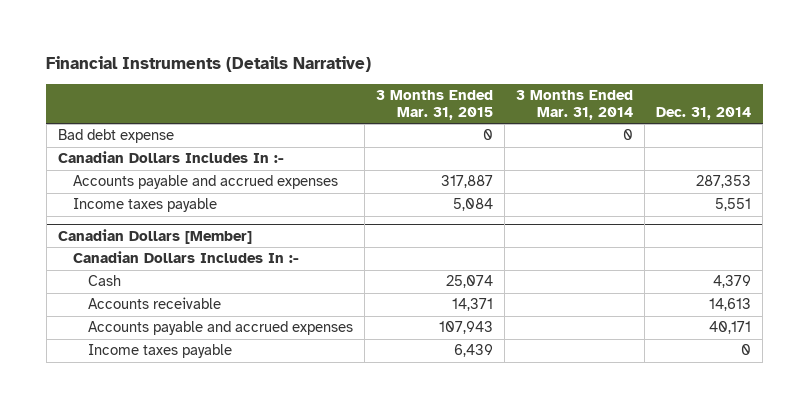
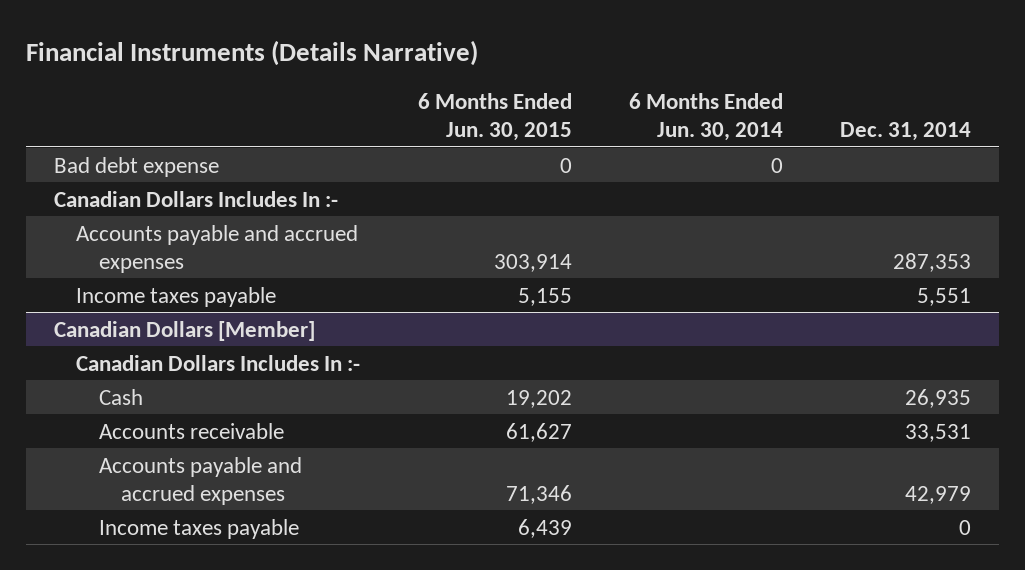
[375,89,493,120] 3 Months Ended Mar. 31, 2015 -> none
[516,89,634,120] 3 Months Ended Mar. 31, 2014 -> none
none -> [417,92,572,141] 6 Months Ended Jun. 30, 2015
none -> [628,92,783,141] 6 Months Ended Jun. 30, 2014
[713,275,752,289] 4,379 -> [904,388,971,408] 26,935
[709,298,752,312] 14,613 -> [904,423,971,442] 33,531
[709,321,752,335] 40,171 -> [904,485,971,504] 42,979

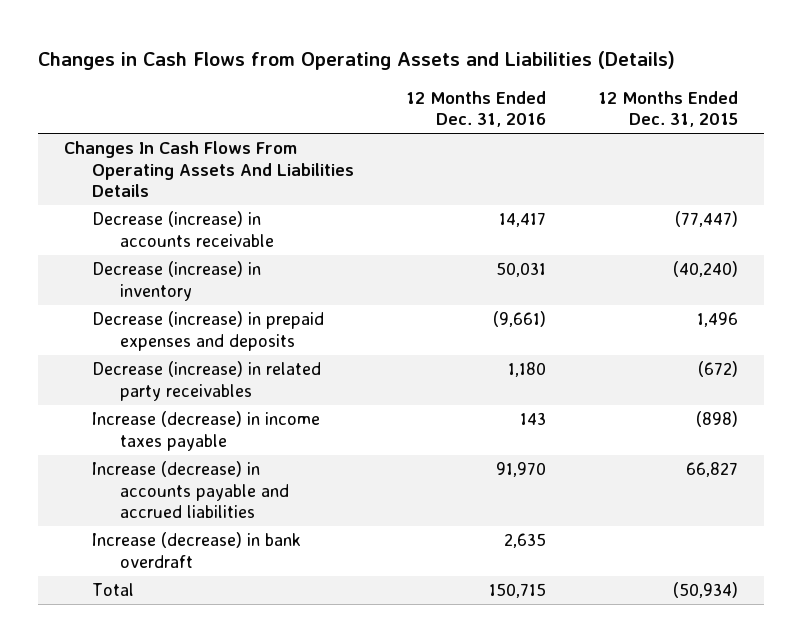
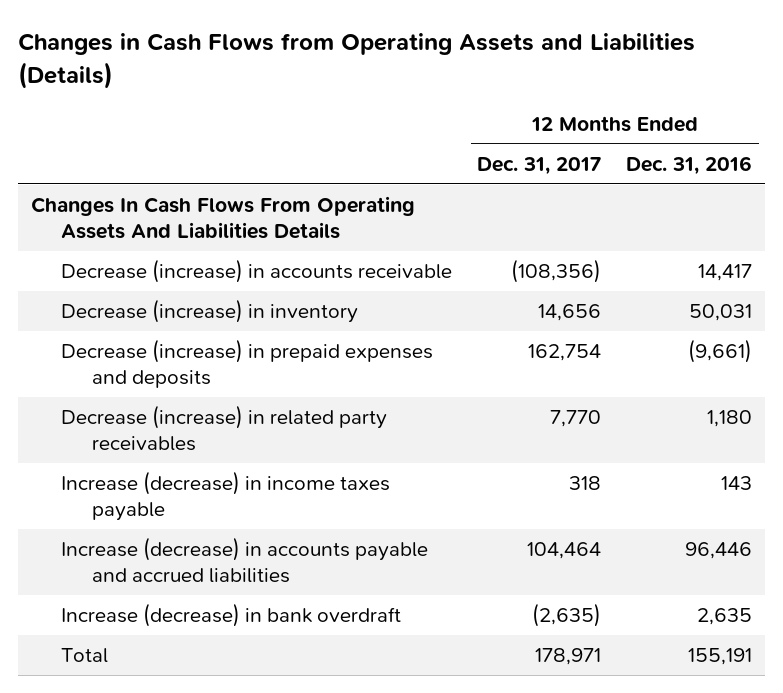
[597,90,738,128] 12 Months Ended Dec. 31, 2015 -> none
none -> [477,156,602,175] Dec. 31, 2017
[495,462,546,478] 91,970 -> [685,542,753,560] 96,446
[488,583,546,599] 150,715 -> [688,648,753,666] 155,191

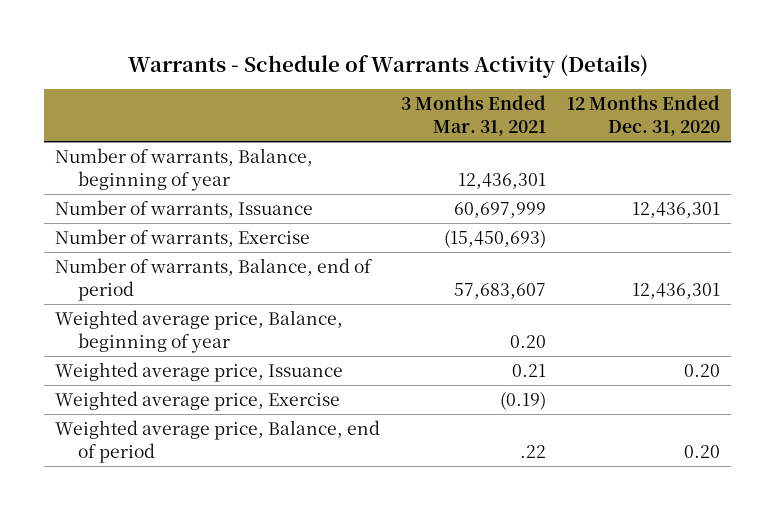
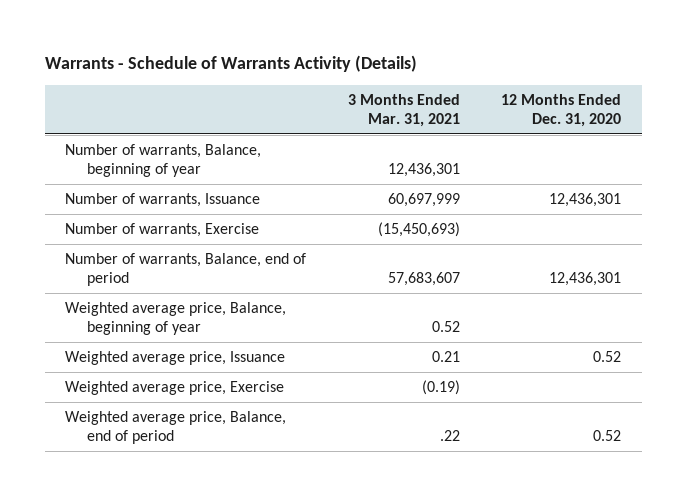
[510,334,547,348] 0.20 -> [431,320,460,332] 0.52
[684,363,721,377] 0.20 -> [593,351,622,363] 0.52
[684,444,721,458] 0.20 -> [593,429,622,441] 0.52

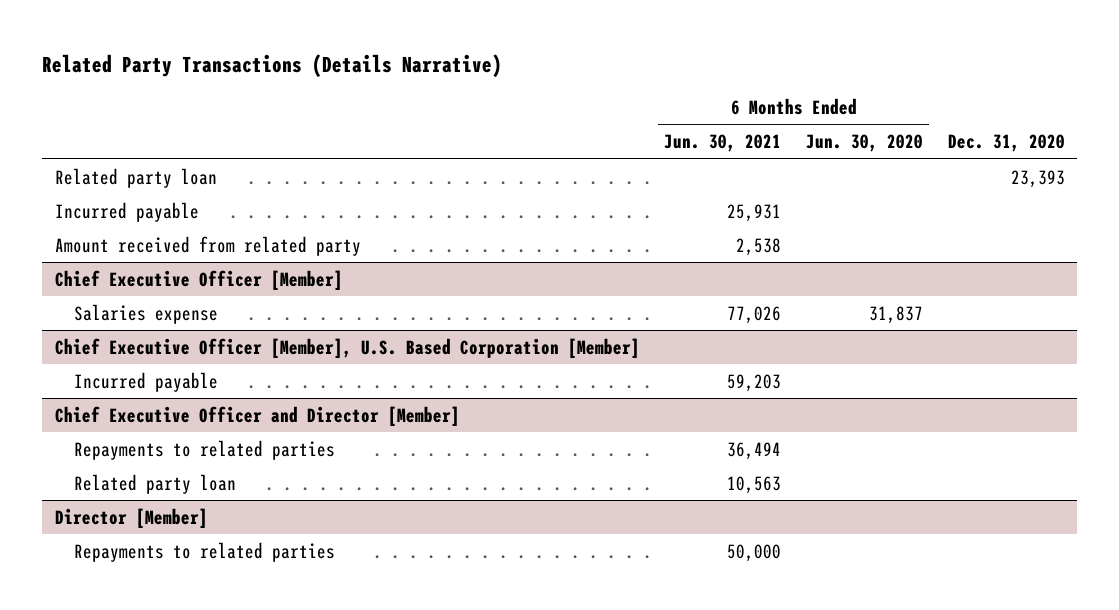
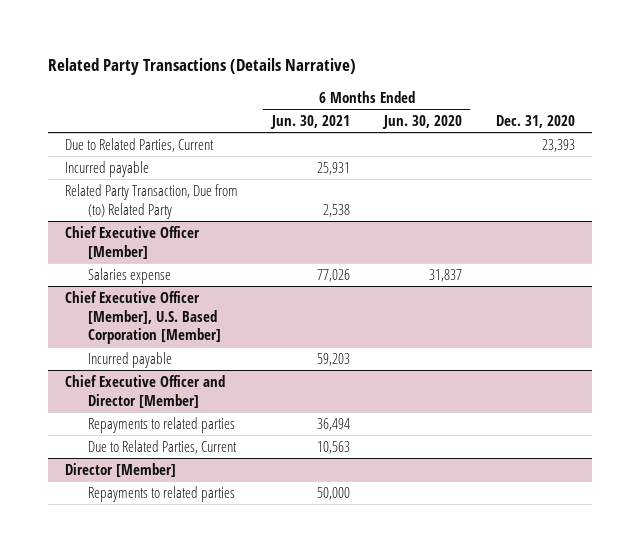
[54,167,217,188] Related party loan -> [64,137,214,152] Due to Related Parties, Current
[54,235,361,256] Amount received from related party -> [64,183,238,219] Related Party Transaction, Due from (to) Related Party
[73,473,236,494] Related party loan -> [87,439,237,454] Due to Related Parties, Current

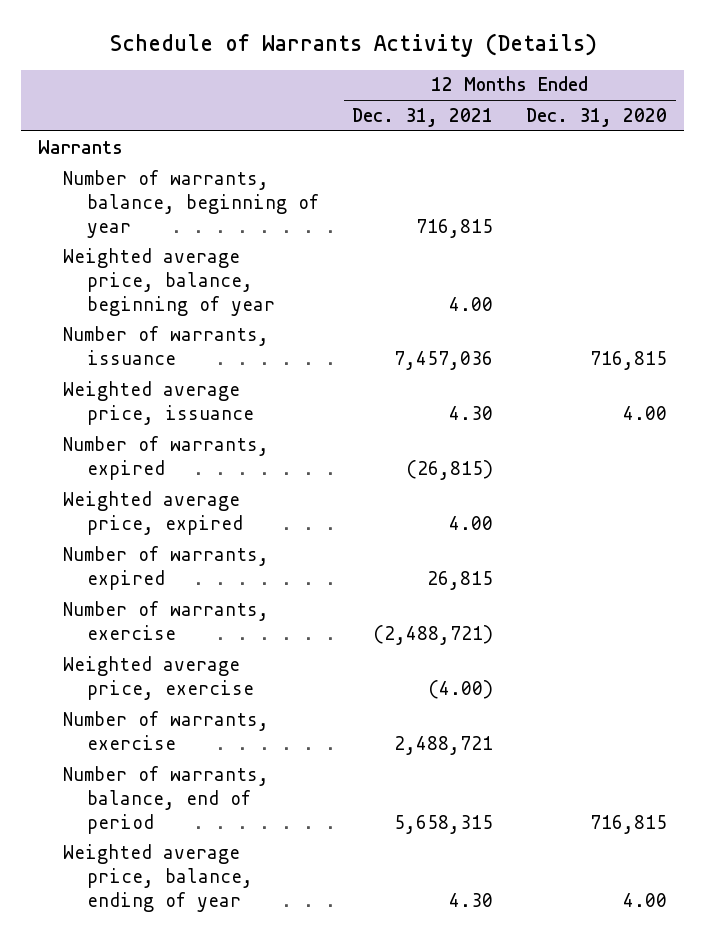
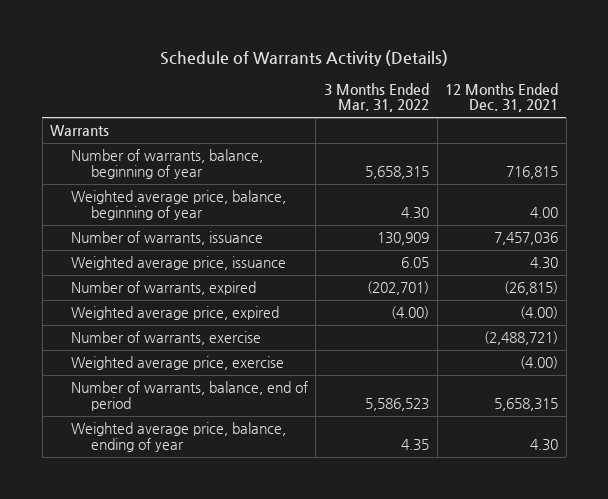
[526,108,668,128] Dec. 31, 2020 -> none
none -> [324,82,430,113] 3 Months Ended Mar. 31, 2022
[62,545,269,590] Number of warrants, expired -> none
[449,515,494,530] 4.00 -> [520,306,559,320] (4.00)
[62,710,269,750] Number of warrants, exercise -> none

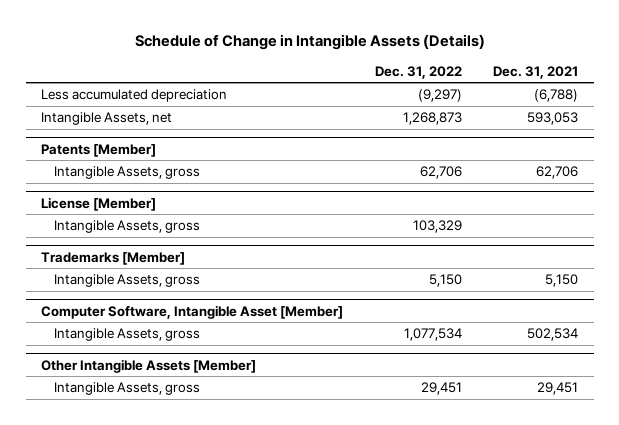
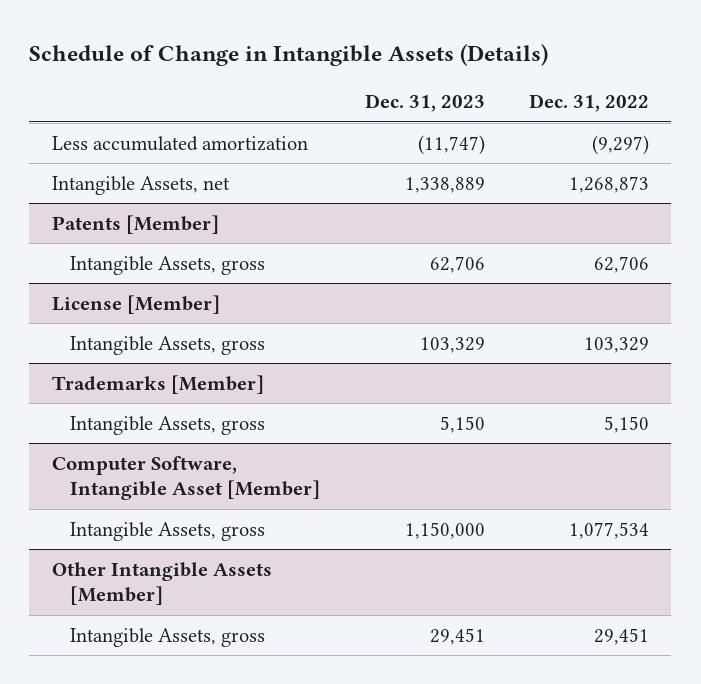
[492,65,578,79] Dec. 31, 2021 -> none
none -> [364,94,485,113] Dec. 31, 2023
[41,89,228,103] Less accumulated depreciation -> [51,135,308,151] Less accumulated amortization

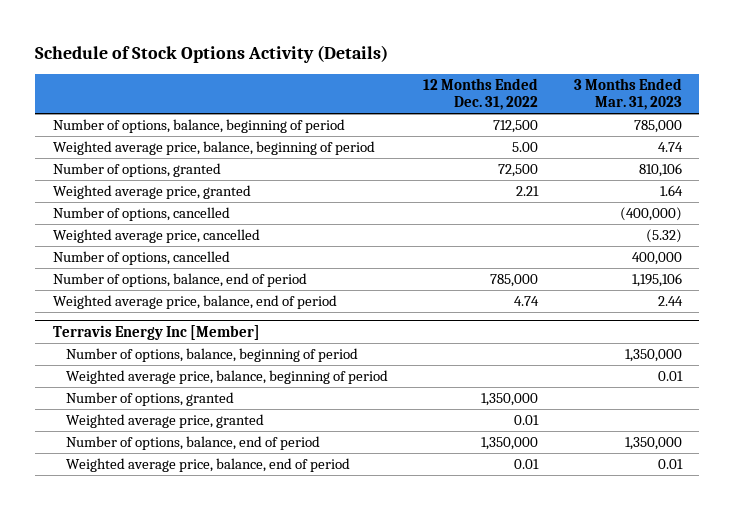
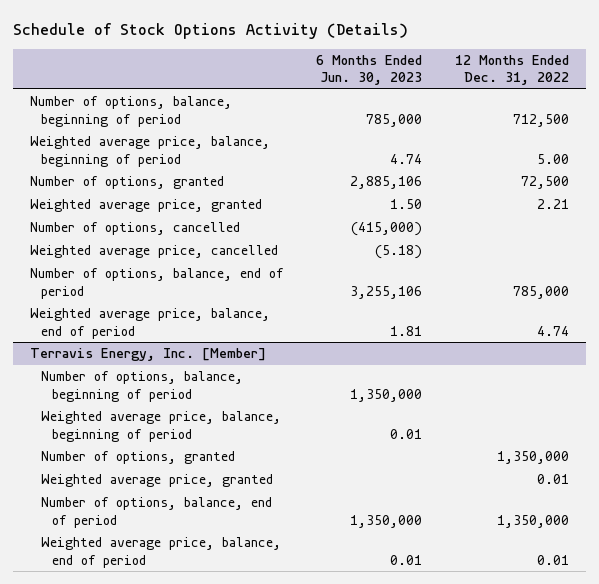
[573,77,682,111] 3 Months Ended Mar. 31, 2023 -> none
none -> [316,54,423,86] 6 Months Ended Jun. 30, 2023
[52,251,230,266] Number of options, cancelled -> none
[52,324,260,340] Terravis Energy Inc [Member] -> [29,348,266,362] Terravis Energy, Inc. [Member]

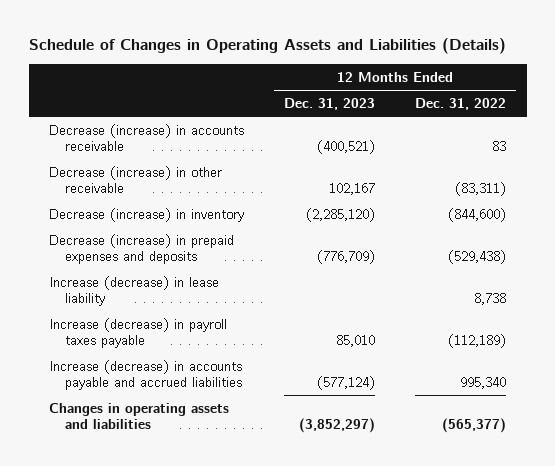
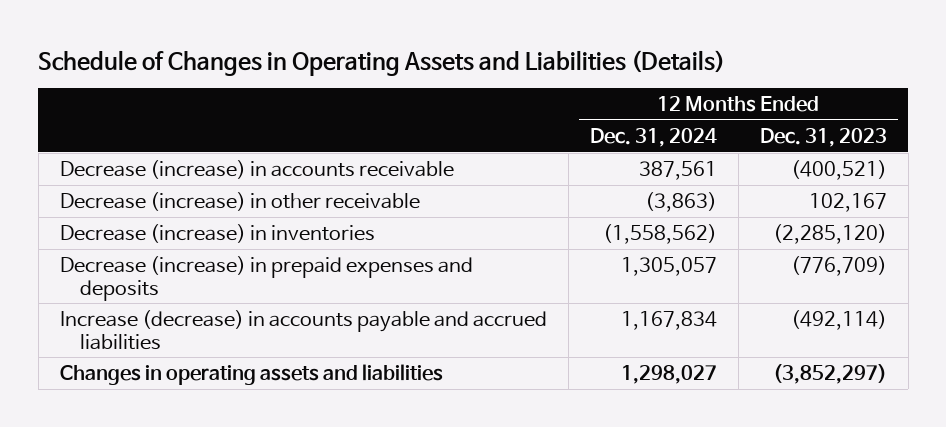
[415,97,507,110] Dec. 31, 2022 -> none
none -> [589,127,717,147] Dec. 31, 2024
[48,207,244,222] Decrease (increase) in inventory -> [59,223,375,243] Decrease (increase) in inventories
[48,275,219,307] Increase (decrease) in lease liability -> none
[48,317,227,349] Increase (decrease) in payroll taxes payable -> none
[317,376,376,391] (577,124) -> [790,309,887,330] (492,114)

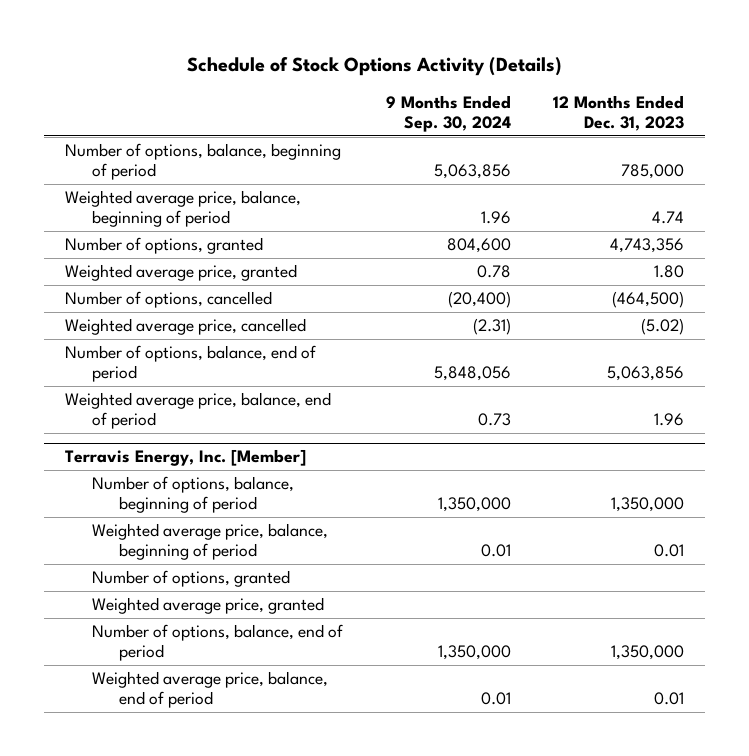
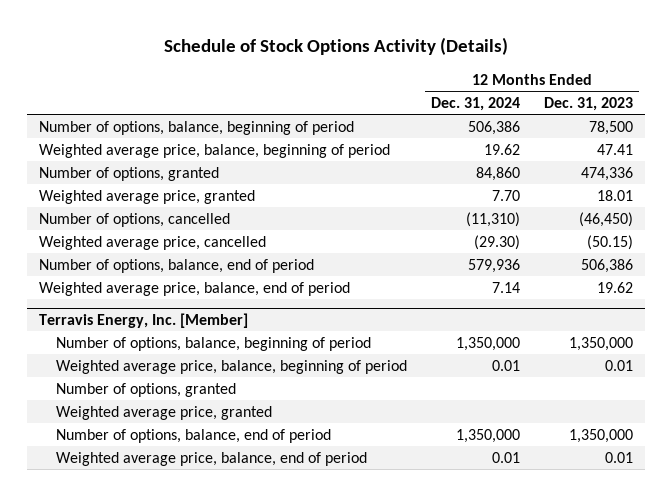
[385,94,511,132] 9 Months Ended Sep. 30, 2024 -> none
none -> [431,96,521,111] Dec. 31, 2024
[621,164,685,180] 785,000 -> [589,120,634,135] 78,500
[652,211,685,225] 4.74 -> [597,143,634,155] 47.41
[610,238,685,254] 4,743,356 -> [581,166,634,181] 474,336
[654,265,685,279] 1.80 -> [597,189,634,201] 18.01
[612,291,685,309] (464,500) -> [579,211,634,227] (46,450)
[641,318,685,336] (5.02) -> [587,234,634,250] (50.15)
[607,366,685,382] 5,063,856 -> [581,258,634,273] 506,386
[654,413,685,427] 1.96 -> [597,281,634,293] 19.62

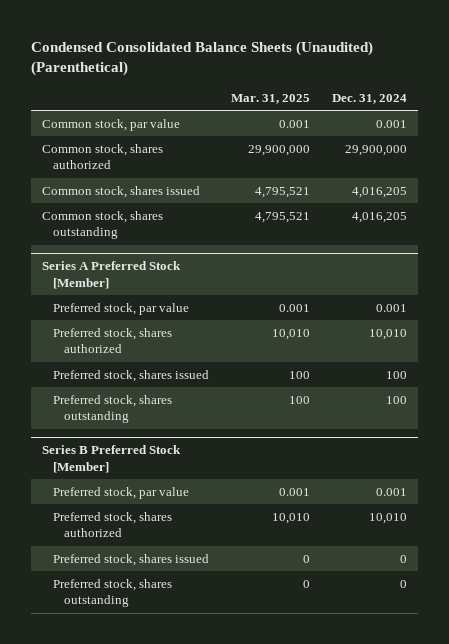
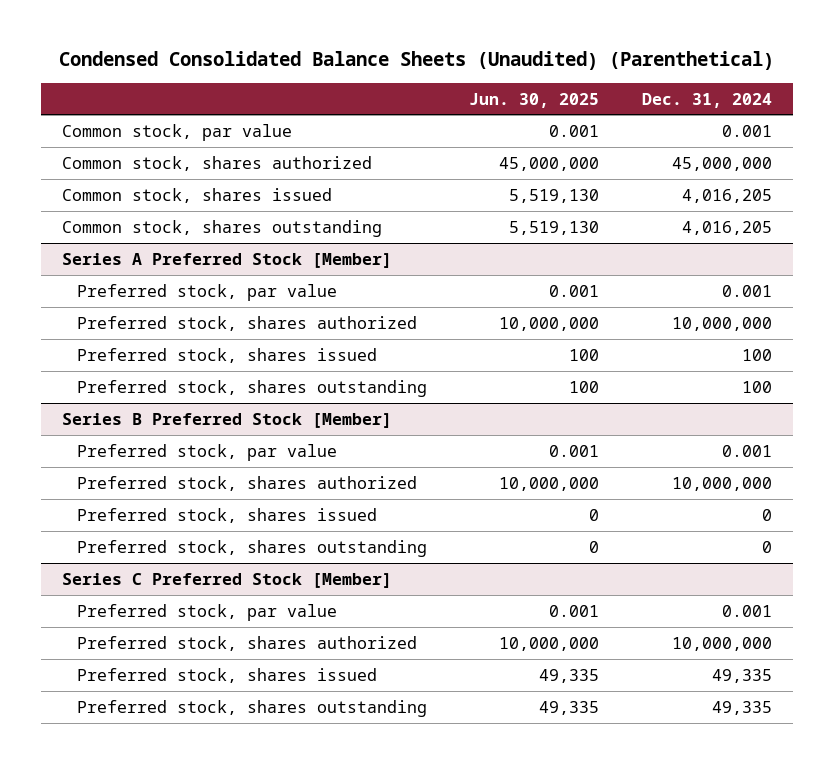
[231,93,311,104] Mar. 31, 2025 -> none
none -> [469,92,600,108] Jun. 30, 2025
[344,144,407,156] 29,900,000 -> [671,156,772,171] 45,000,000
[368,328,407,340] 10,010 -> [671,316,772,331] 10,000,000
[368,512,407,524] 10,010 -> [671,476,772,491] 10,000,000
none -> [61,572,392,588] Series C Preferred Stock [Member]
none -> [76,603,337,621] Preferred stock, par value
none -> [76,635,417,651] Preferred stock, shares authorized
none -> [76,667,377,683] Preferred stock, shares issued
none -> [76,699,427,717] Preferred stock, shares outstanding

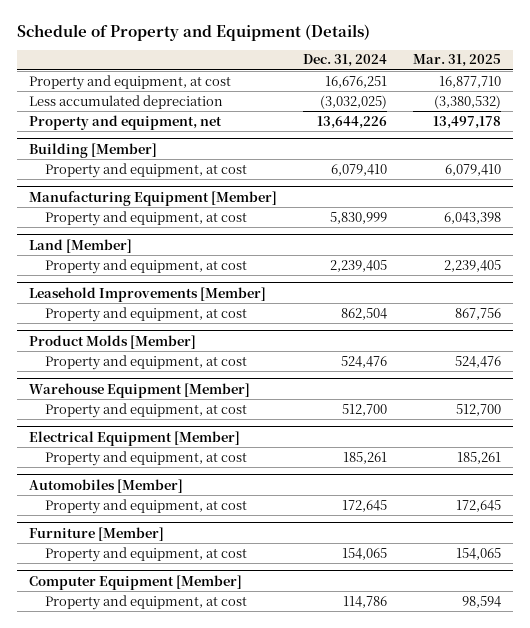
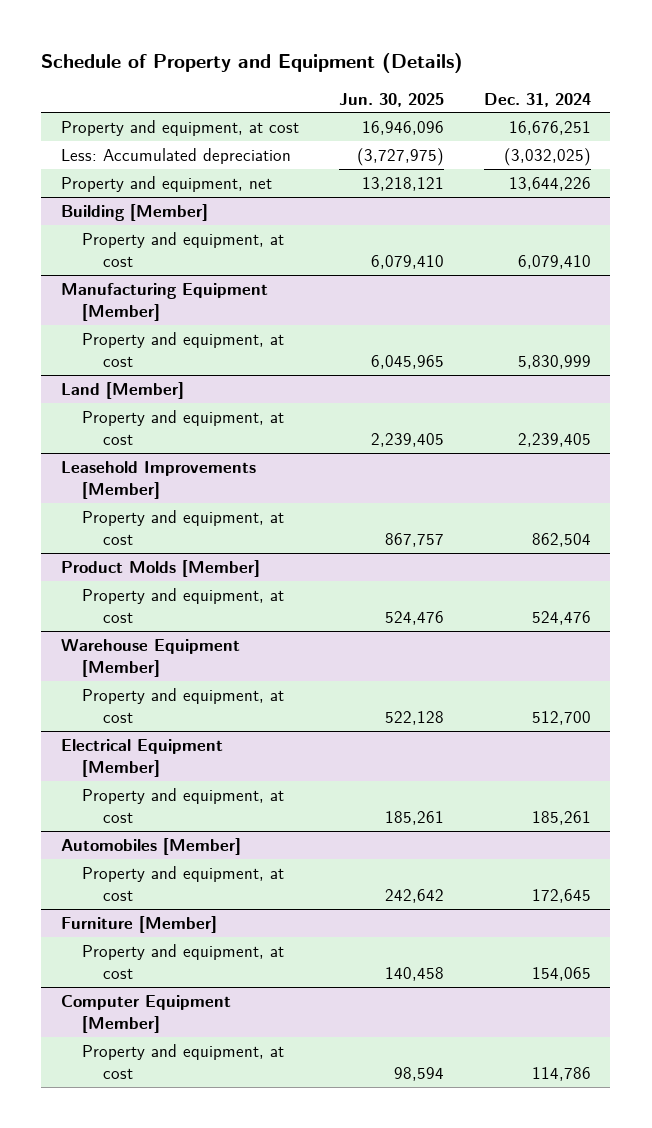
[412,54,501,68] Mar. 31, 2025 -> none
none -> [338,92,444,107] Jun. 30, 2025
[29,94,224,109] Less accumulated depreciation -> [60,147,291,164] Less: Accumulated depreciation

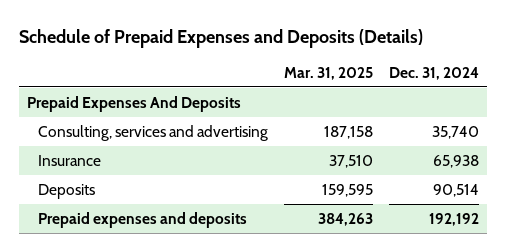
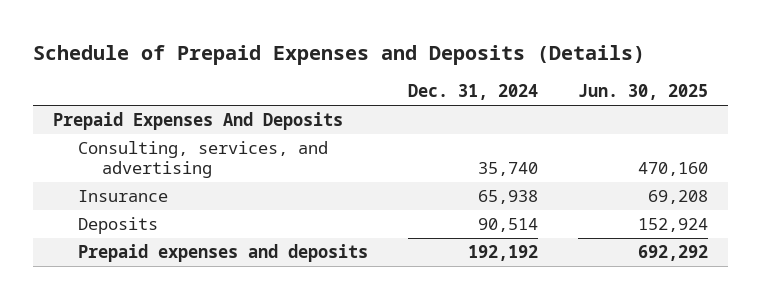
[284,67,374,81] Mar. 31, 2025 -> none
none -> [577,84,708,101] Jun. 30, 2025
[37,124,268,141] Consulting, services and advertising -> [77,141,328,179] Consulting, services, and advertising

